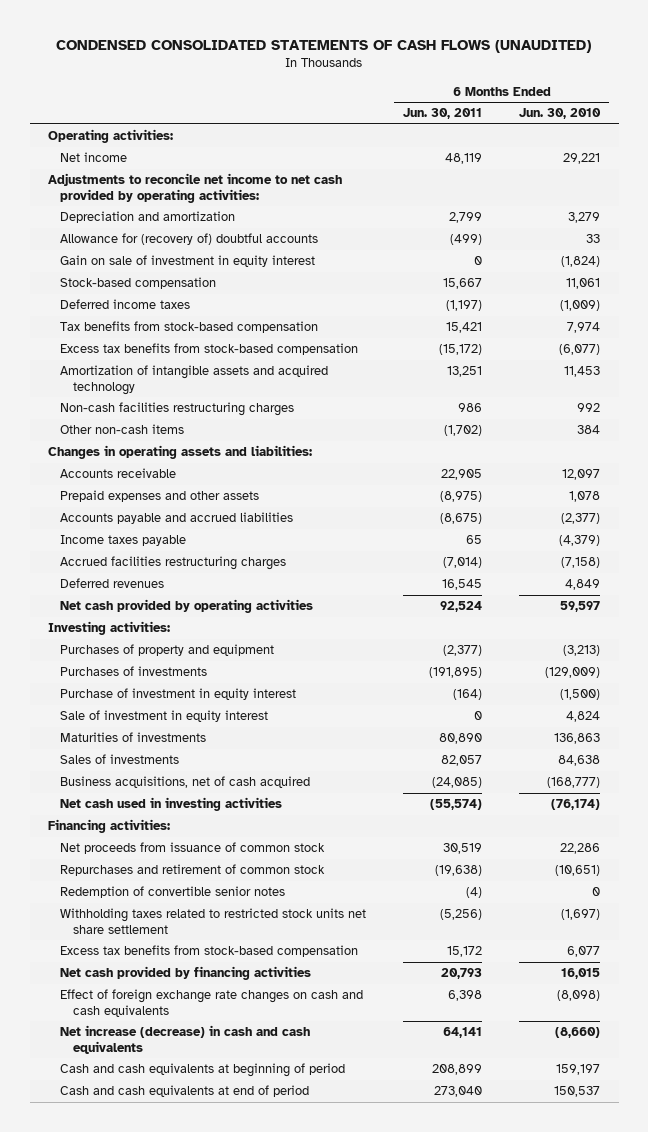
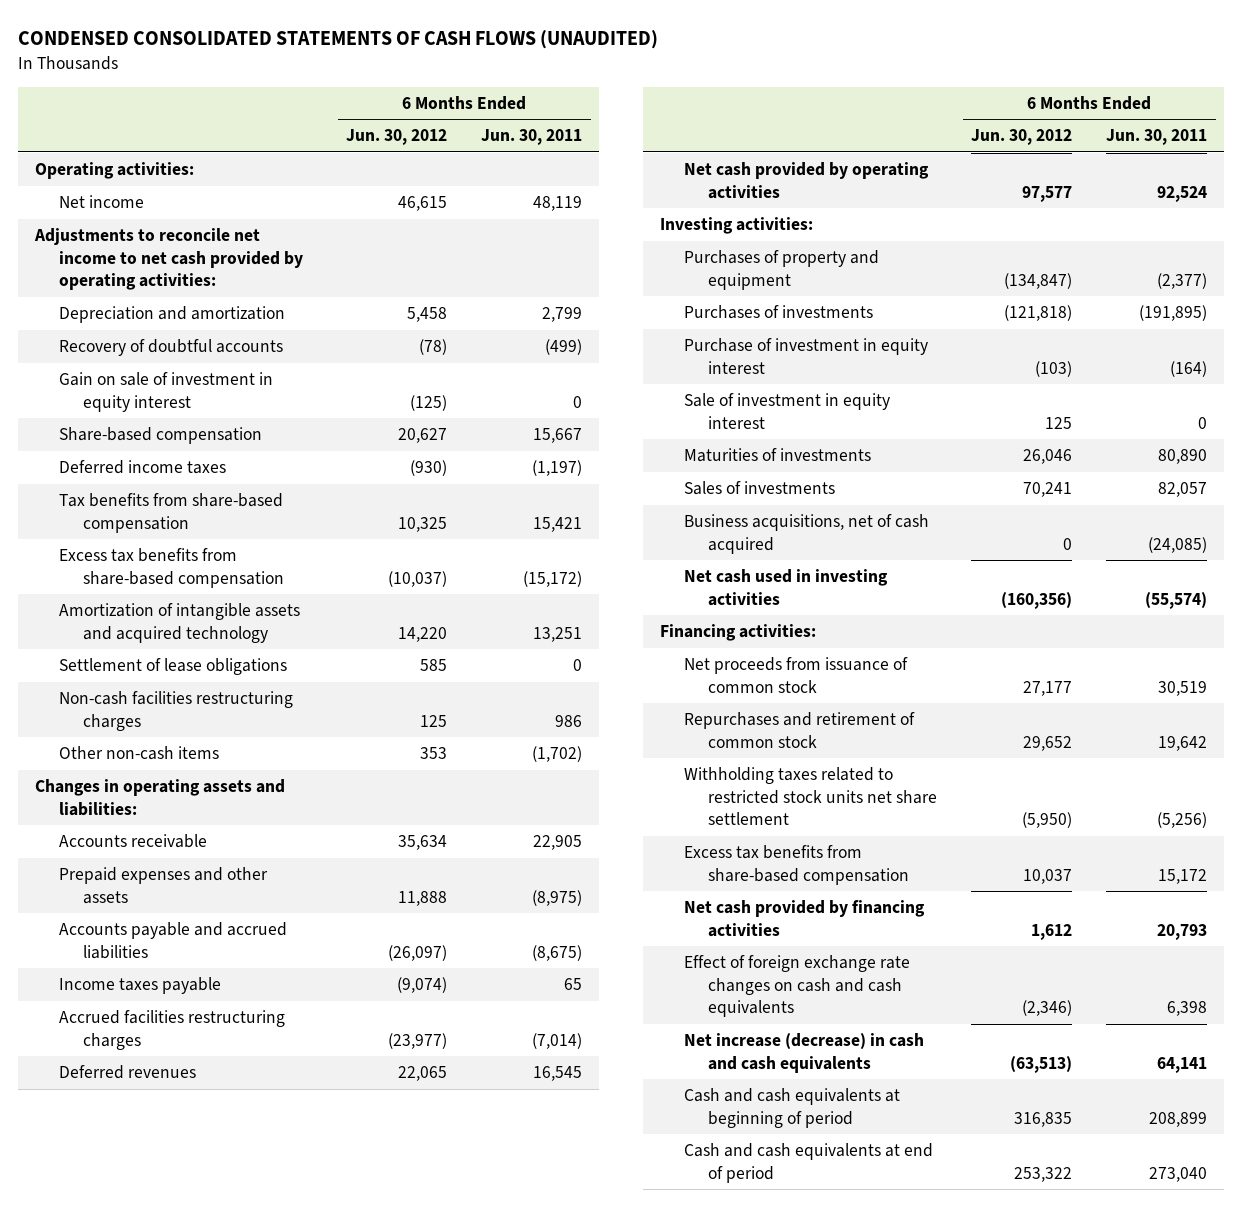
[519,108,602,120] Jun. 30, 2010 -> none
none -> [346,129,448,146] Jun. 30, 2012
[60,233,319,246] Allowance for (recovery of) doubtful accounts -> [59,339,284,357] Recovery of doubtful accounts
[60,277,217,290] Stock-based compensation -> [59,427,263,445] Share-based compensation
[60,321,319,334] Tax benefits from stock-based compensation -> [59,493,284,533] Tax benefits from share-based compensation
[60,343,359,356] Excess tax benefits from stock-based compensation -> [59,548,285,588] Excess tax benefits from share-based compensation
none -> [59,658,288,676] Settlement of lease obligations
[60,886,286,899] Redemption of convertible senior notes -> none
[435,865,483,877] (19,638) -> [1158,735,1208,751] 19,642
[60,945,359,958] Excess tax benefits from stock-based compensation -> [684,845,910,885] Excess tax benefits from share-based compensation

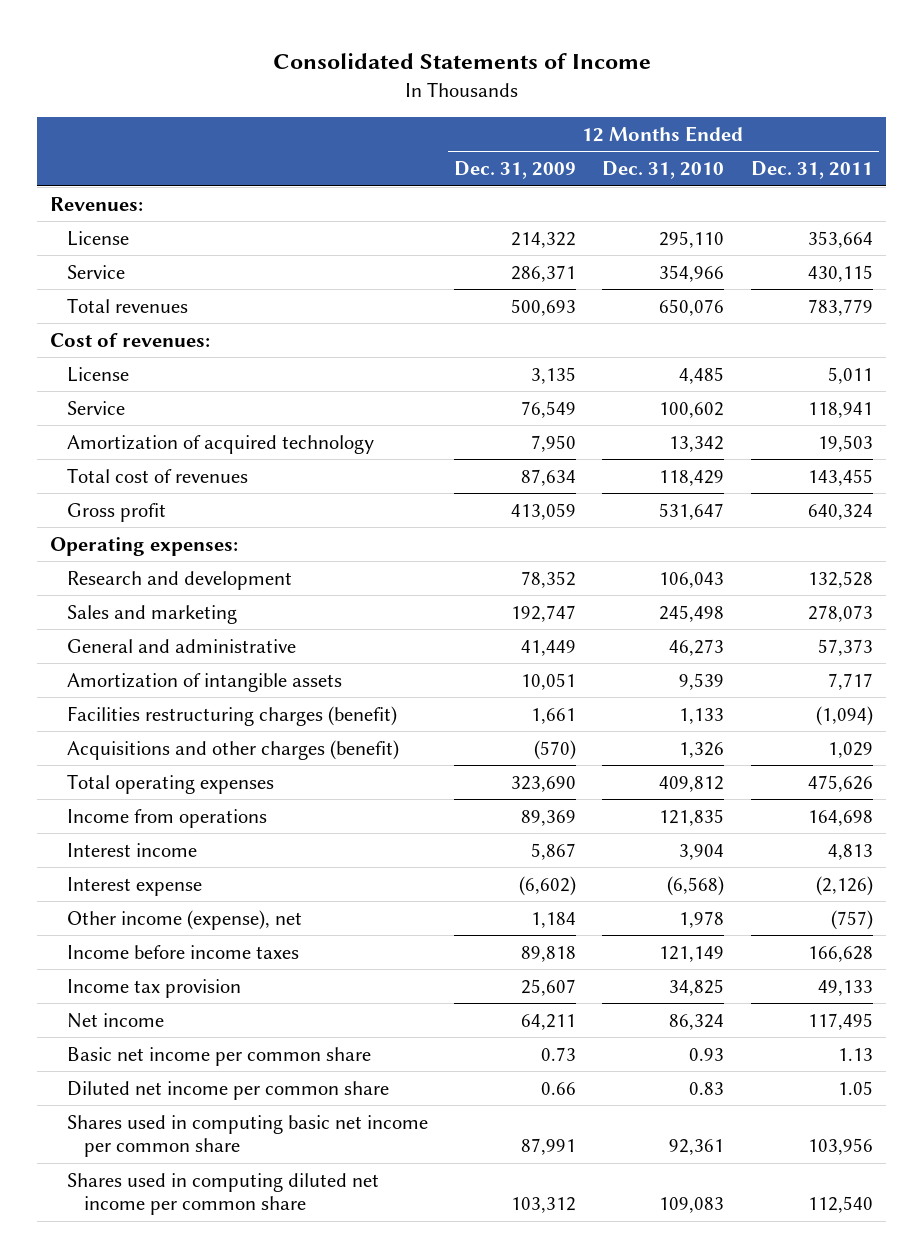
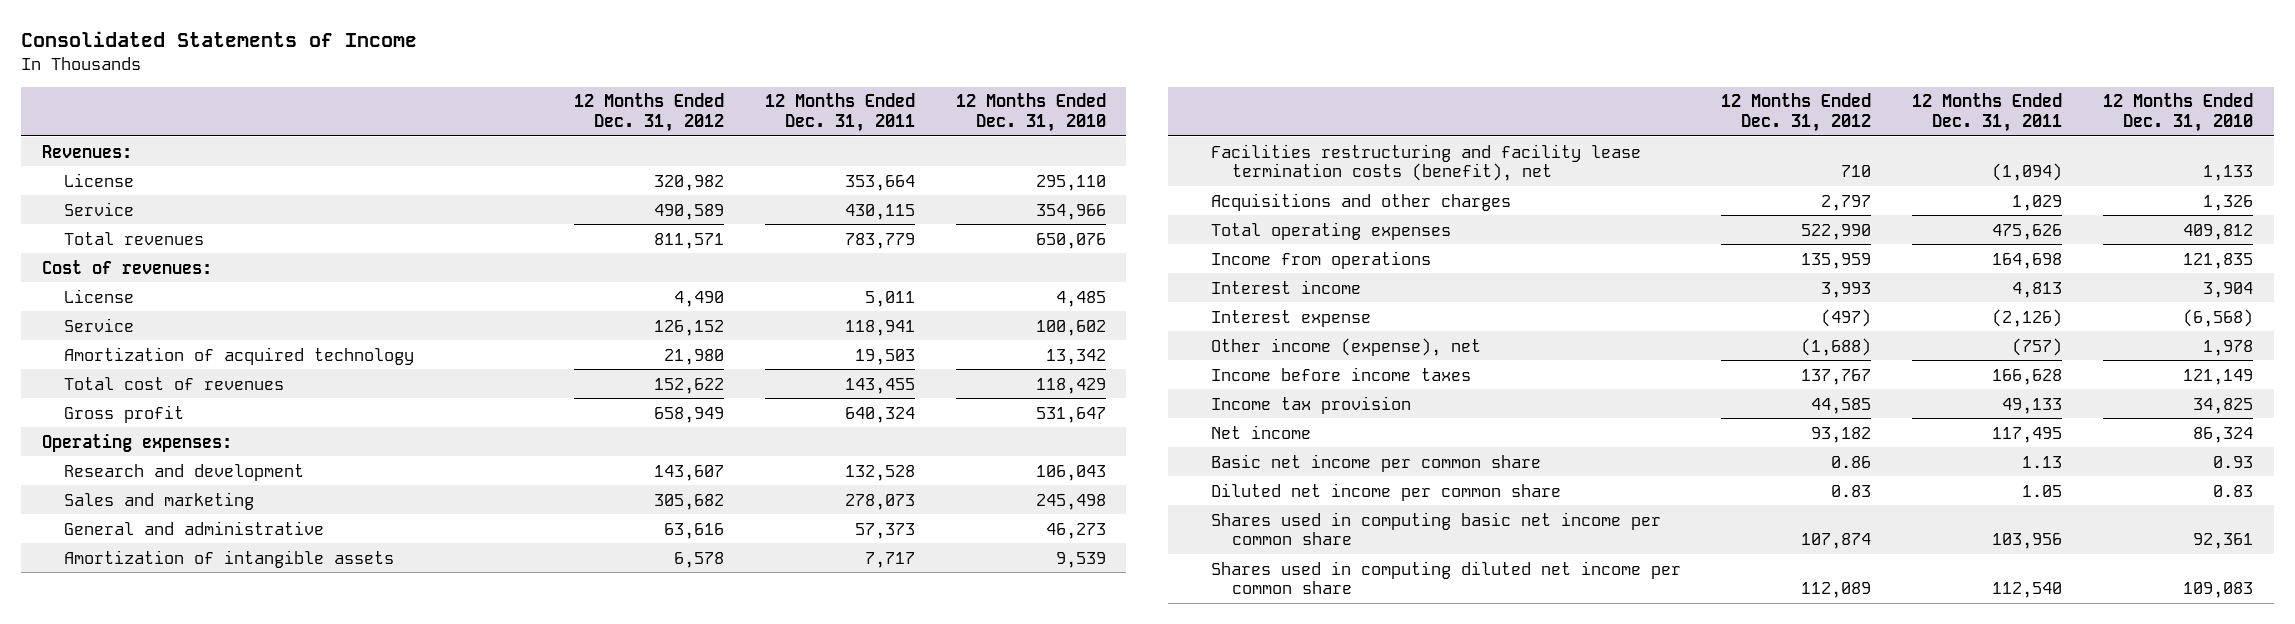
[454,161,577,180] Dec. 31, 2009 -> none
none -> [574,93,725,132] 12 Months Ended Dec. 31, 2012
[67,705,398,726] Facilities restructuring charges (benefit) -> [1210,143,1641,182] Facilities restructuring and facility lease termination costs (benefit), net
[67,739,400,760] Acquisitions and other charges (benefit) -> [1210,192,1511,211] Acquisitions and other charges

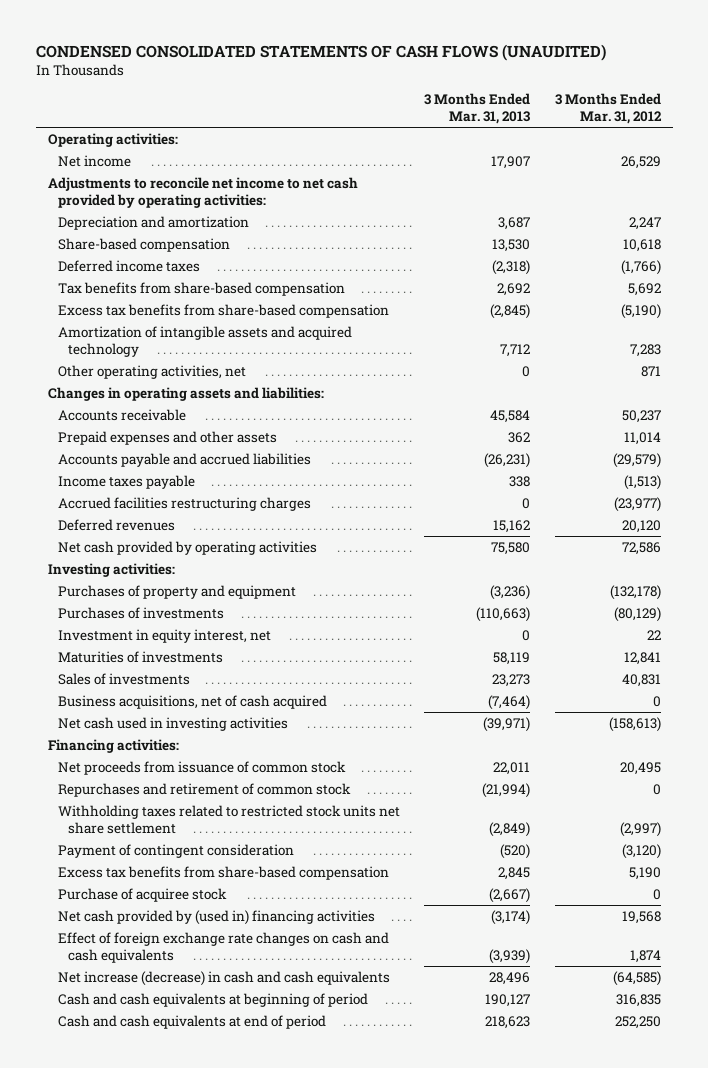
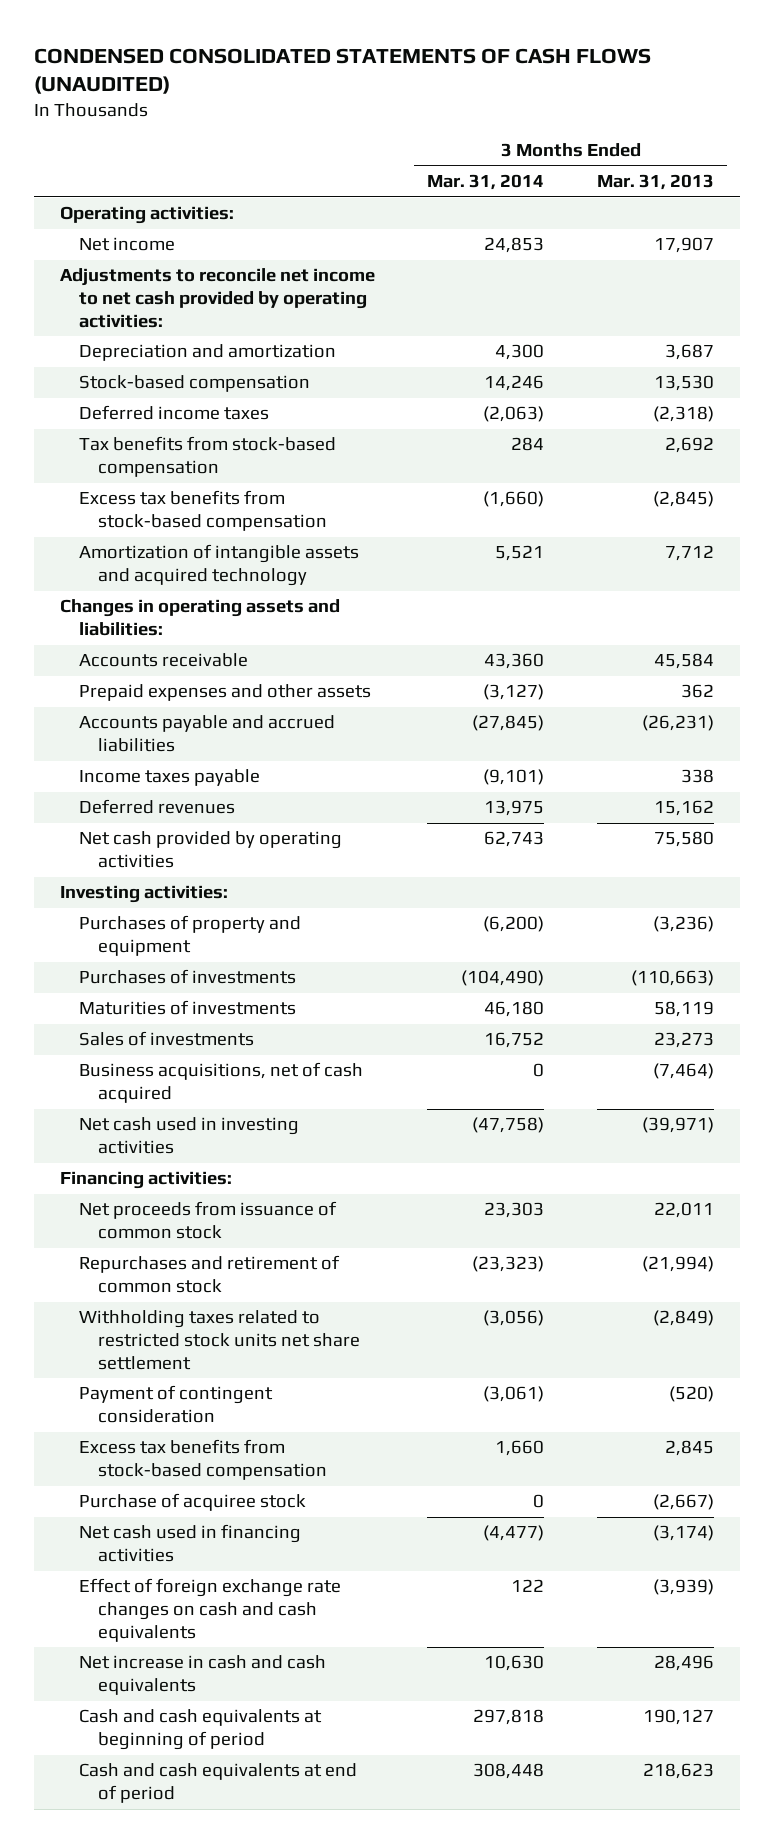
[554,92,662,124] 3 Months Ended Mar. 31, 2012 -> none
none -> [427,174,545,191] Mar. 31, 2014
[57,237,230,252] Share-based compensation -> [78,375,310,393] Stock-based compensation
[57,281,345,296] Tax benefits from share-based compensation -> [78,436,336,478] Tax benefits from stock-based compensation
[57,303,389,318] Excess tax benefits from share-based compensation -> [78,490,327,532] Excess tax benefits from stock-based compensation
[57,364,246,379] Other operating activities, net -> none
[57,496,311,511] Accrued facilities restructuring charges -> none
[57,628,271,643] Investment in equity interest, net -> none
[57,865,389,880] Excess tax benefits from share-based compensation -> [78,1439,327,1481] Excess tax benefits from stock-based compensation
[57,909,375,925] Net cash provided by (used in) financing activities -> [78,1524,301,1563] Net cash used in financing activities
[57,970,390,986] Net increase (decrease) in cash and cash equivalents -> [78,1655,326,1696] Net increase in cash and cash equivalents

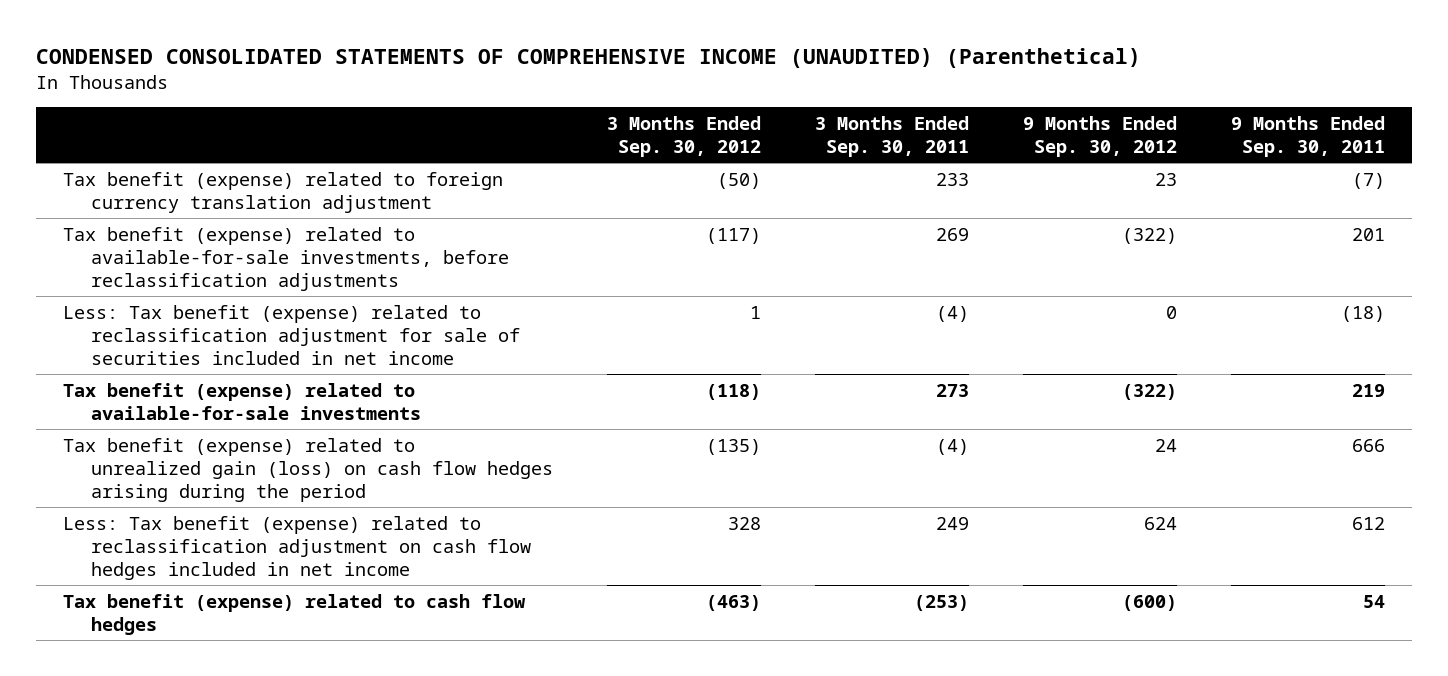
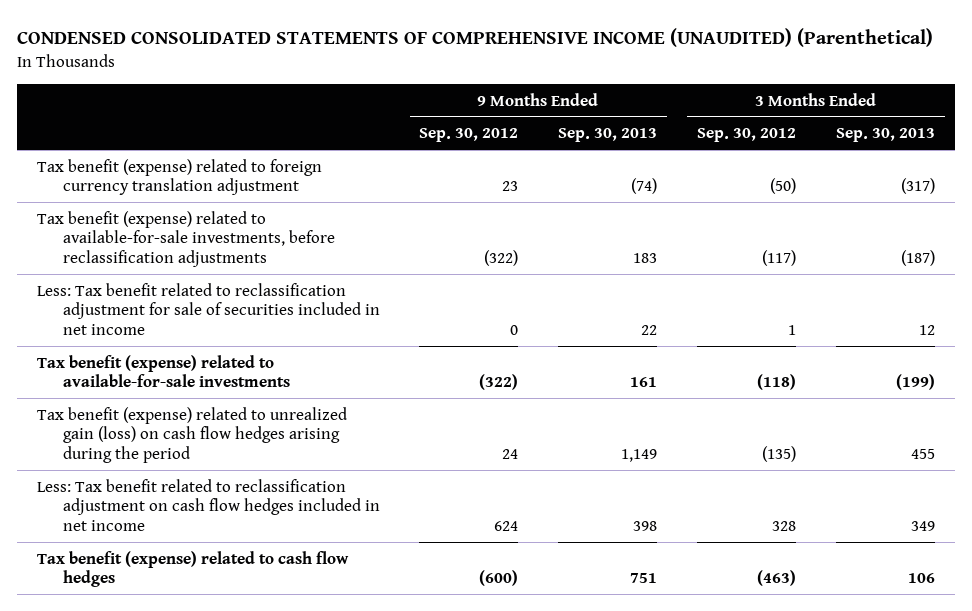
[814,115,969,157] 3 Months Ended Sep. 30, 2011 -> none
[1231,115,1386,157] 9 Months Ended Sep. 30, 2011 -> none
none -> [558,128,658,143] Sep. 30, 2013
none -> [835,128,935,143] Sep. 30, 2013
[62,304,520,365] Less: Tax benefit (expense) related to reclassification adjustment for sale of securities included in net income -> [37,282,380,336] Less: Tax benefit related to reclassification adjustment for sale of securities included in net income
[62,515,531,580] Less: Tax benefit (expense) related to reclassification adjustment on cash flow hedges included in net income -> [37,478,380,532] Less: Tax benefit related to reclassification adjustment on cash flow hedges included in net income

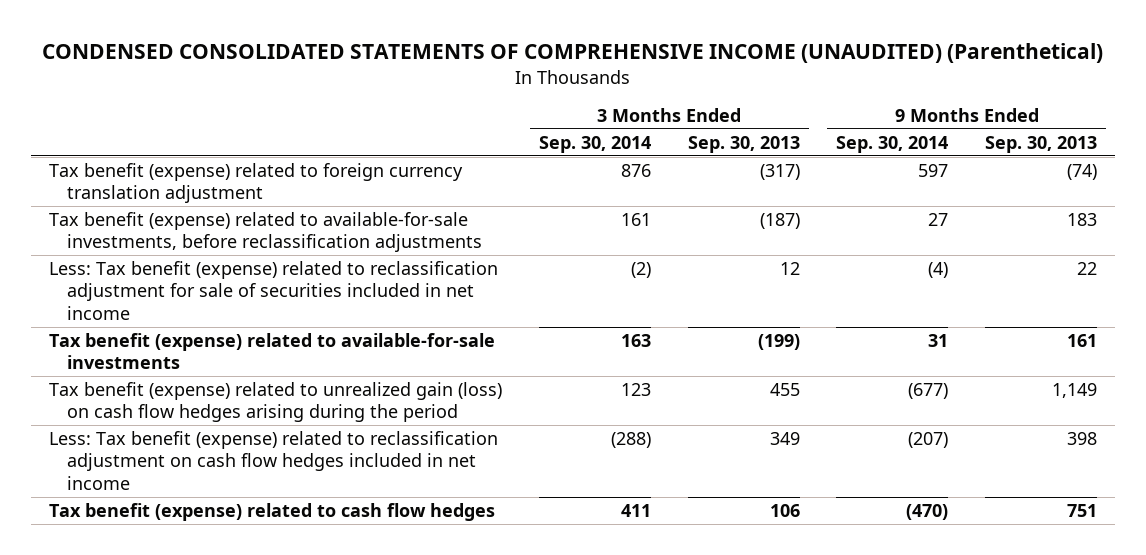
[419,128,519,143] Sep. 30, 2012 -> none
[697,128,797,143] Sep. 30, 2012 -> none
none -> [538,135,651,153] Sep. 30, 2014
none -> [836,135,949,153] Sep. 30, 2014
[37,282,380,336] Less: Tax benefit related to reclassification adjustment for sale of securities included in net income -> [49,261,499,320] Less: Tax benefit (expense) related to reclassification adjustment for sale of securities included in net income
[37,478,380,532] Less: Tax benefit related to reclassification adjustment on cash flow hedges included in net income -> [49,431,499,490] Less: Tax benefit (expense) related to reclassification adjustment on cash flow hedges included in net income

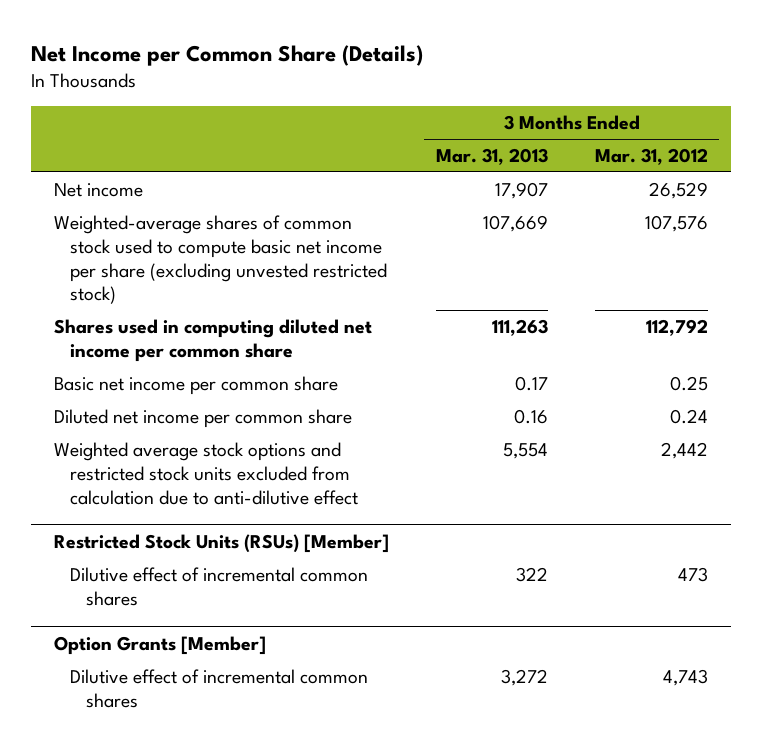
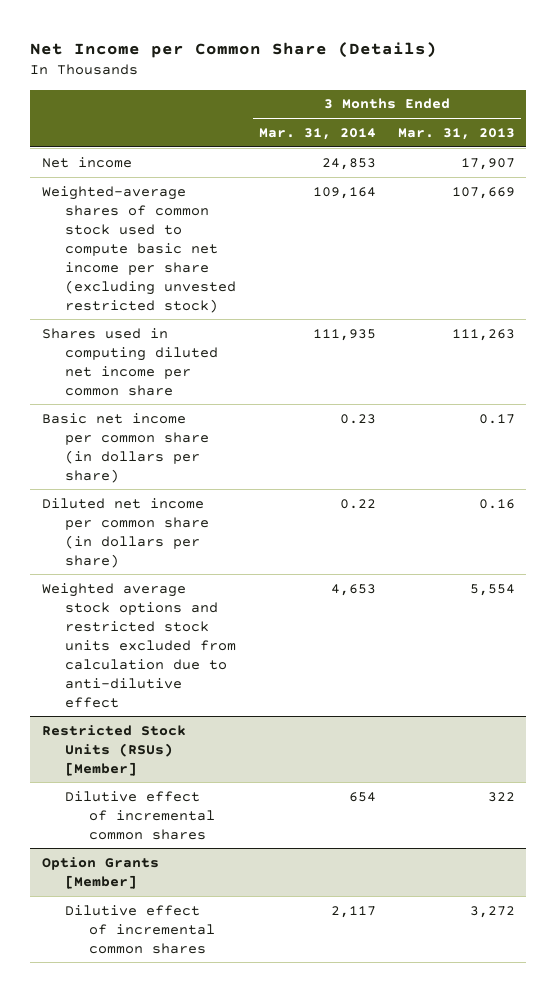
[594,147,708,165] Mar. 31, 2012 -> none
none -> [258,127,376,140] Mar. 31, 2014
[54,375,339,395] Basic net income per common share -> [41,412,210,483] Basic net income per common share (in dollars per share)
[54,408,353,428] Diluted net income per common share -> [41,497,210,568] Diluted net income per common share (in dollars per share)

